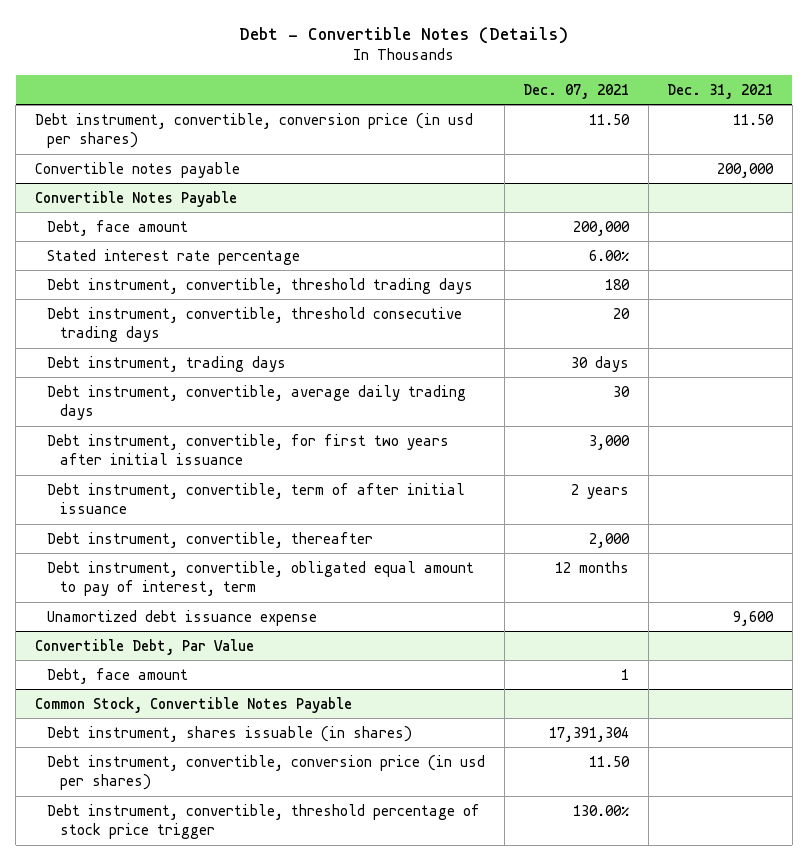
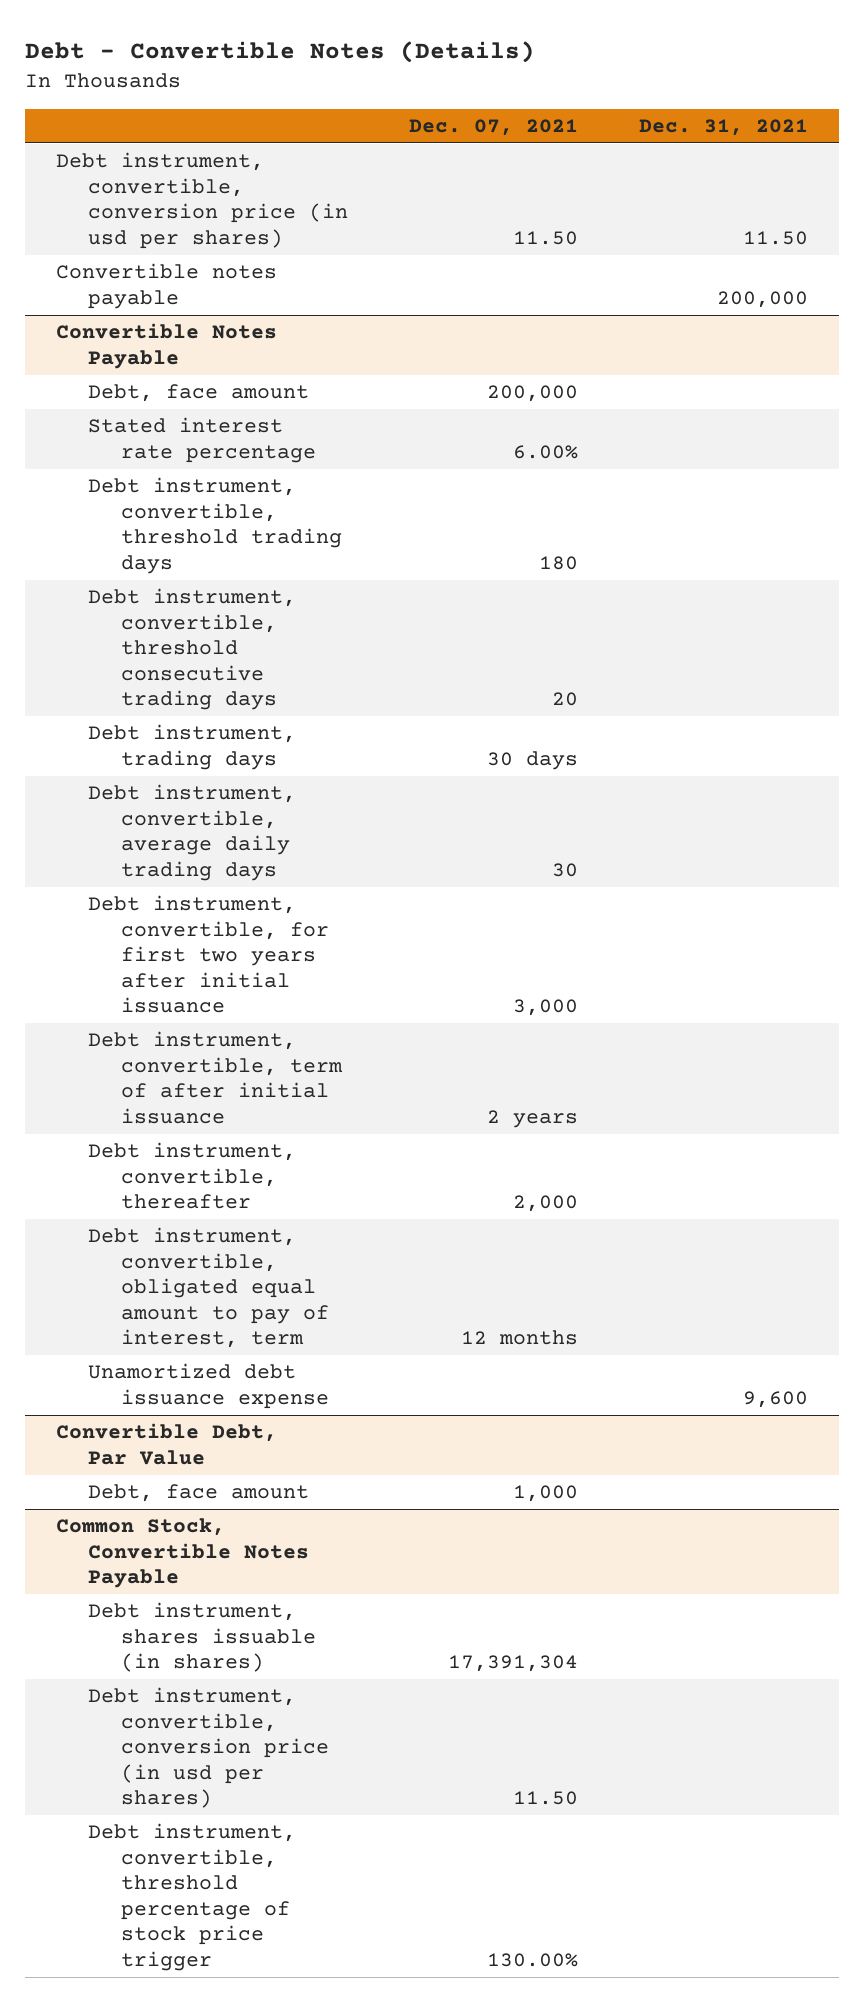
[621,668,630,680] 1 -> [513,1485,579,1503] 1,000

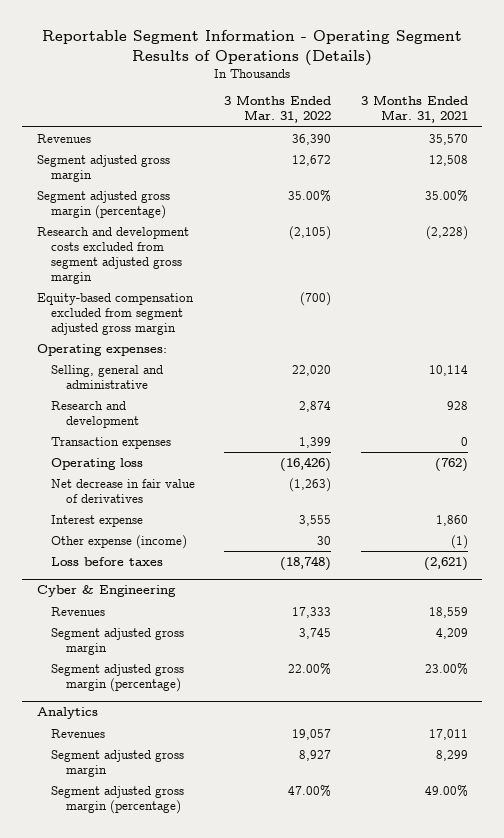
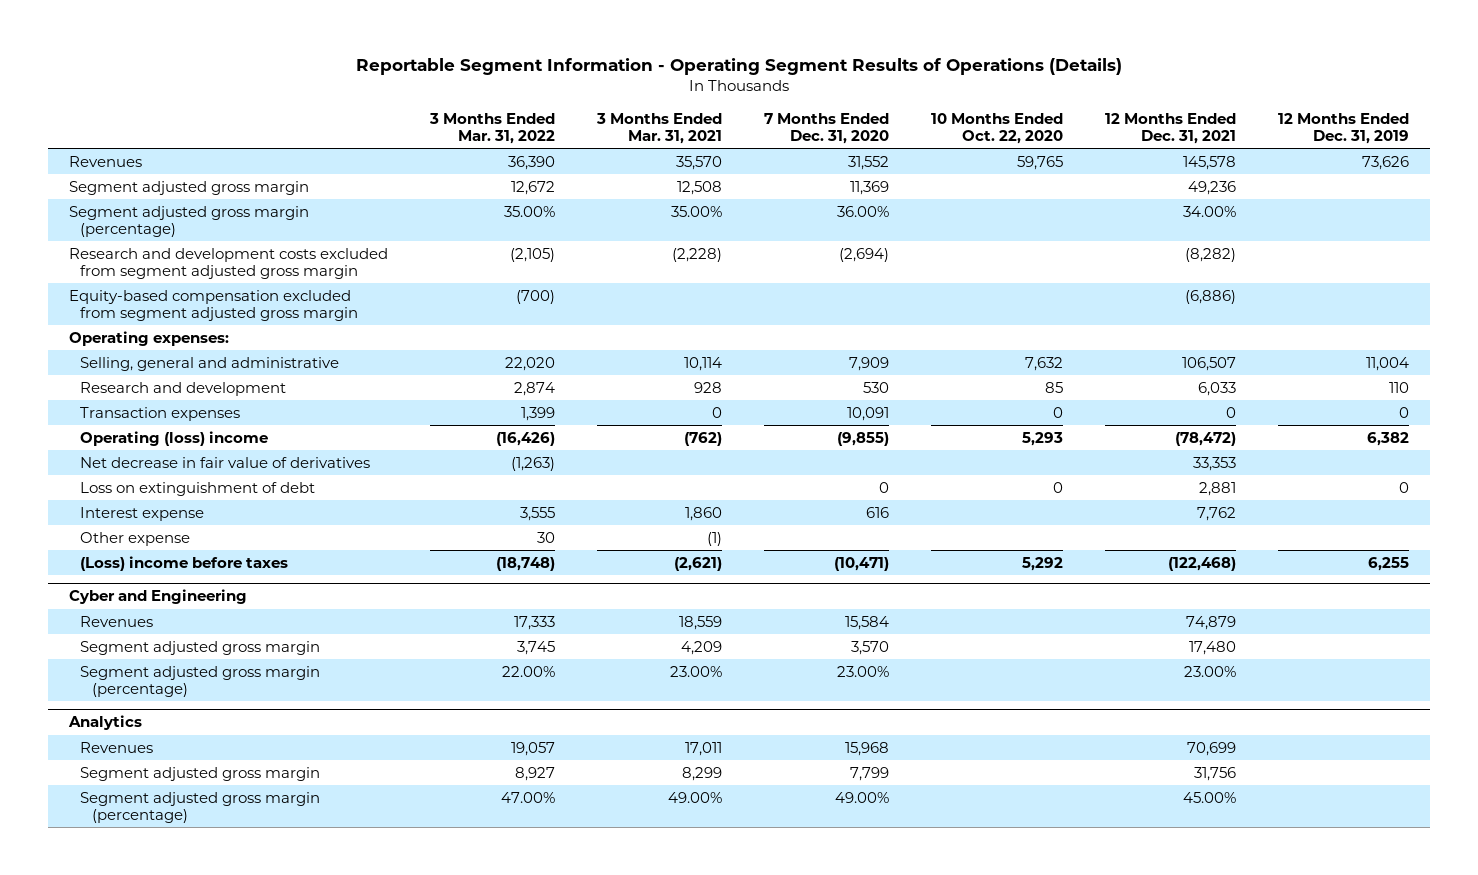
none -> [763,112,889,144] 7 Months Ended Dec. 31, 2020
none -> [930,112,1063,144] 10 Months Ended Oct. 22, 2020
none -> [1104,112,1236,144] 12 Months Ended Dec. 31, 2021
none -> [1277,112,1409,144] 12 Months Ended Dec. 31, 2019
[51,457,144,470] Operating loss -> [80,430,269,446] Operating (loss) income
none -> [80,481,316,496] Loss on extinguishment of debt
[51,534,188,549] Other expense (income) -> [80,531,191,546] Other expense
[51,556,164,566] Loss before taxes -> [80,555,289,571] (Loss) income before taxes
[36,585,176,598] Cyber & Engineering -> [68,589,247,605] Cyber and Engineering

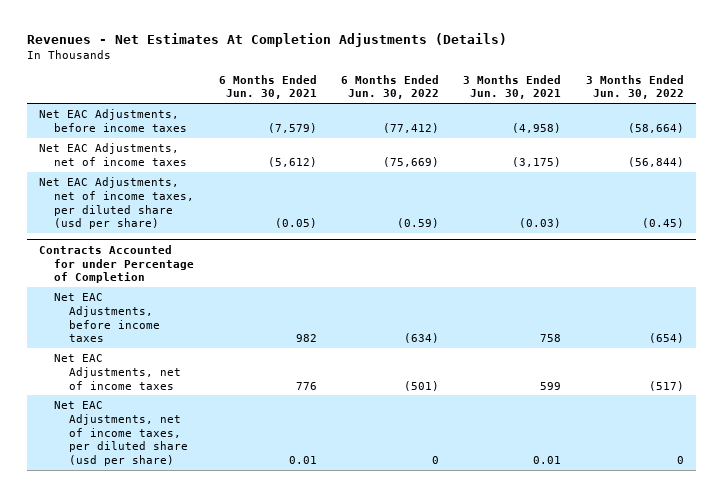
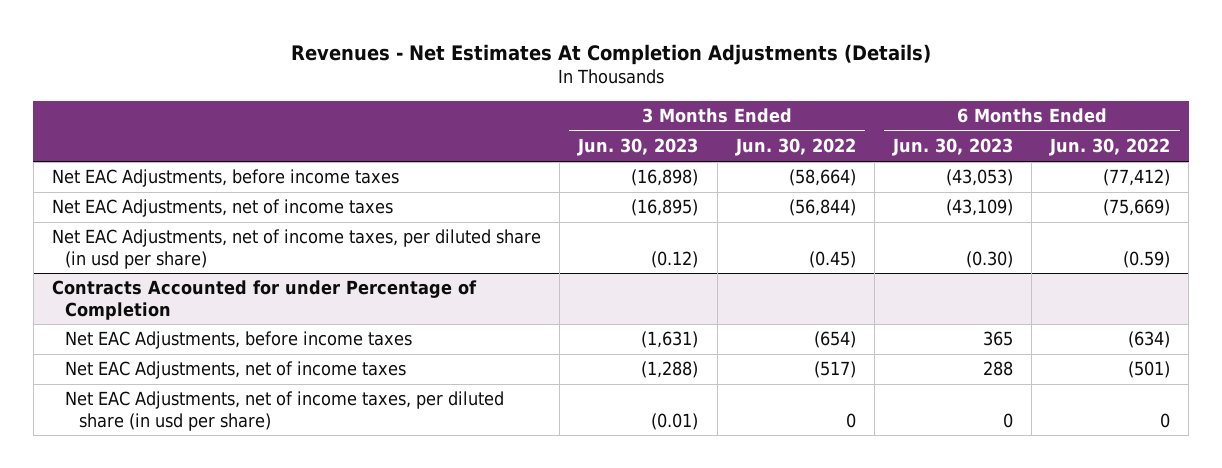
[218,74,317,100] 6 Months Ended Jun. 30, 2021 -> none
[463,74,562,100] 3 Months Ended Jun. 30, 2021 -> none
none -> [577,138,699,157] Jun. 30, 2023
none -> [891,138,1013,157] Jun. 30, 2023
[38,176,195,230] Net EAC Adjustments, net of income taxes, per diluted share (usd per share) -> [52,229,542,269] Net EAC Adjustments, net of income taxes, per diluted share (in usd per share)
[54,400,189,467] Net EAC Adjustments, net of income taxes, per diluted share (usd per share) -> [65,391,505,431] Net EAC Adjustments, net of income taxes, per diluted share (in usd per share)

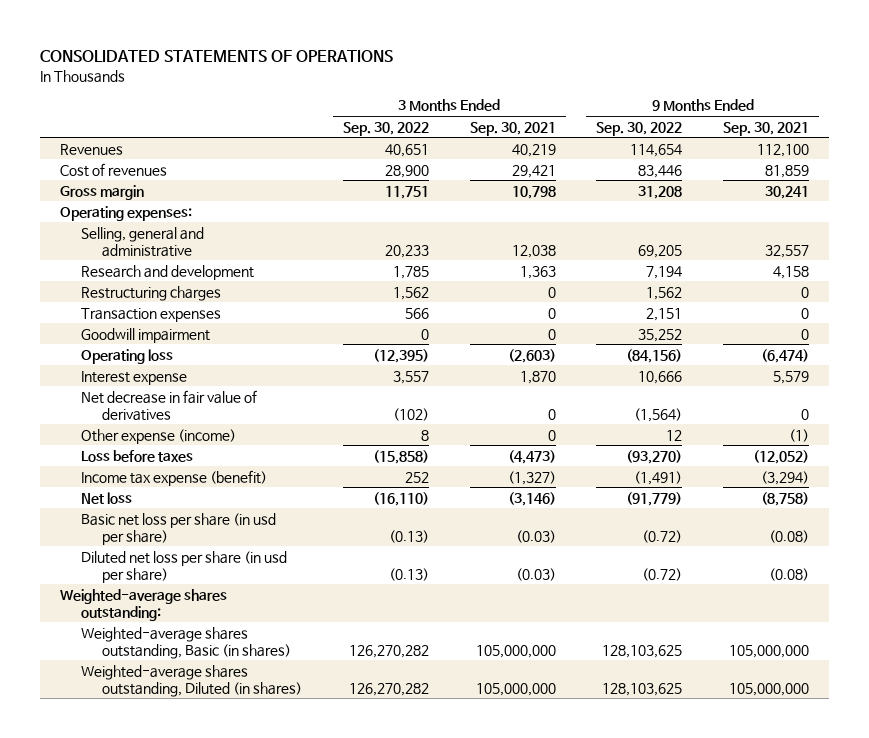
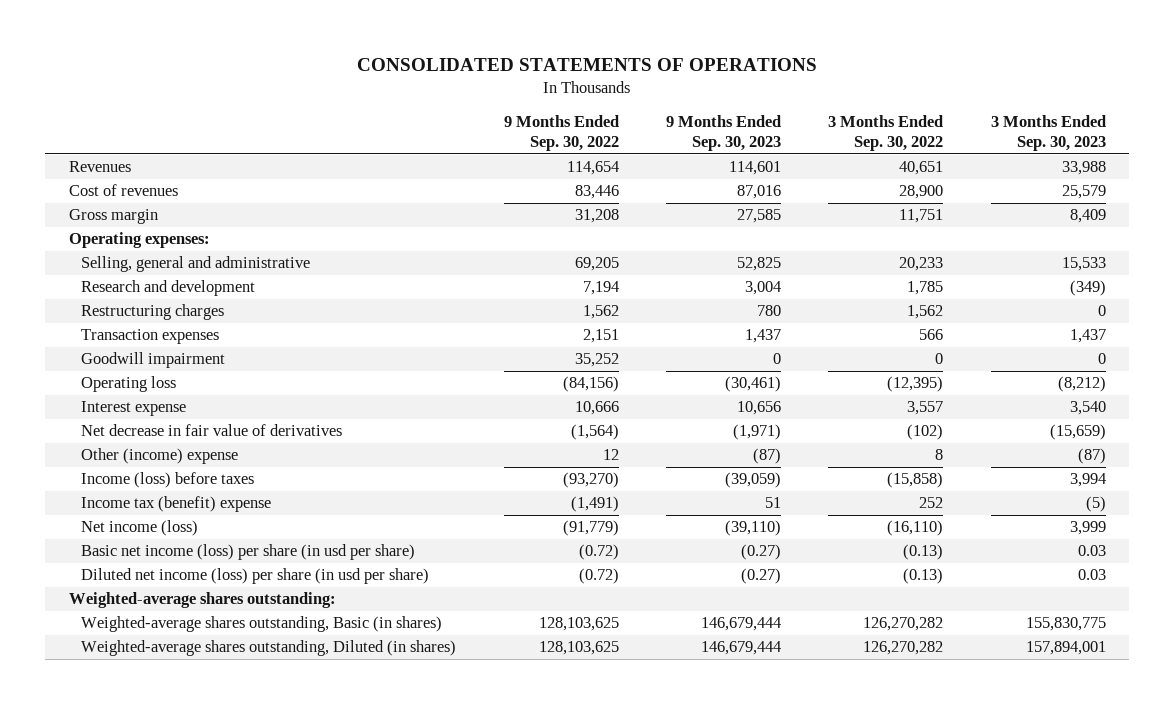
[469,121,556,136] Sep. 30, 2021 -> none
[722,121,809,136] Sep. 30, 2021 -> none
none -> [665,115,781,152] 9 Months Ended Sep. 30, 2023
none -> [990,115,1106,152] 3 Months Ended Sep. 30, 2023
[81,428,237,444] Other expense (income) -> [81,448,239,465] Other (income) expense
[81,449,194,462] Loss before taxes -> [81,472,255,489] Income (loss) before taxes
[81,469,268,486] Income tax expense (benefit) -> [81,496,272,513] Income tax (benefit) expense
[81,491,133,504] Net loss -> [81,520,199,537] Net income (loss)
[81,512,277,545] Basic net loss per share (in usd per share) -> [81,544,416,561] Basic net income (loss) per share (in usd per share)
[81,550,288,583] Diluted net loss per share (in usd per share) -> [81,568,430,585] Diluted net income (loss) per share (in usd per share)

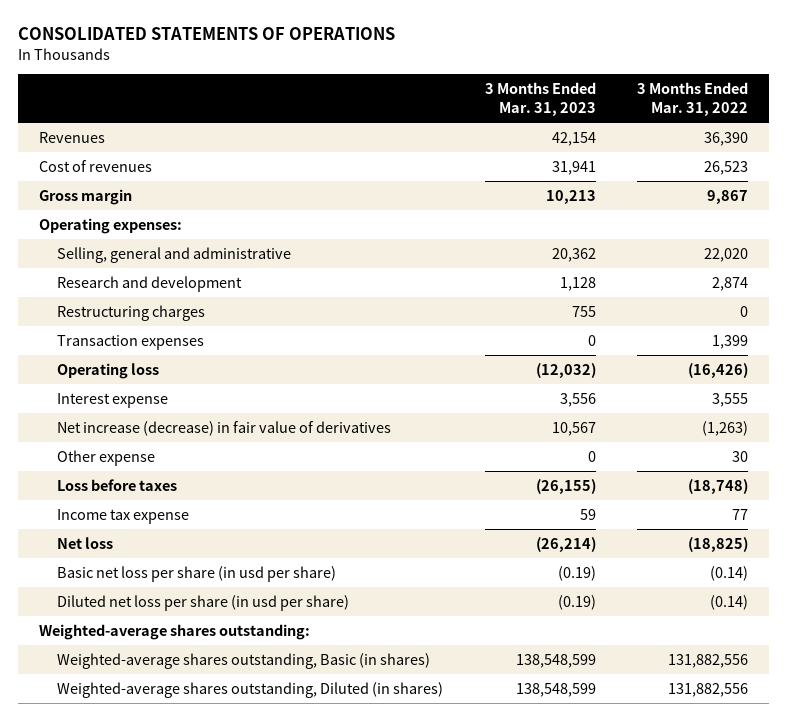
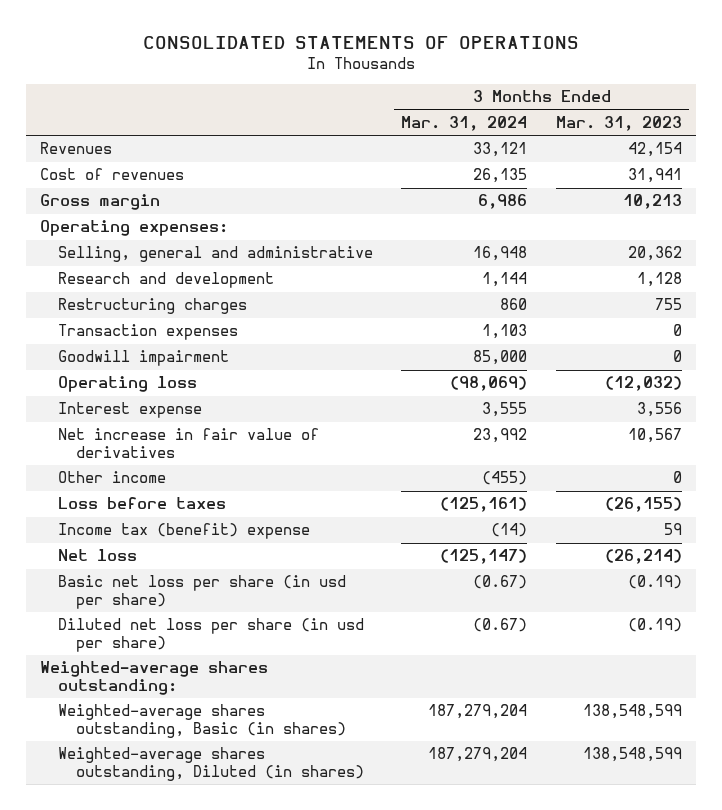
[637,82,749,116] 3 Months Ended Mar. 31, 2022 -> none
none -> [401,116,528,132] Mar. 31, 2024
none -> [58,350,230,367] Goodwill impairment
[56,421,391,437] Net increase (decrease) in fair value of derivatives -> [58,428,320,459] Net increase in fair value of derivatives
[56,450,155,467] Other expense -> [58,471,167,484] Other income
[56,509,189,525] Income tax expense -> [58,523,311,540] Income tax (benefit) expense

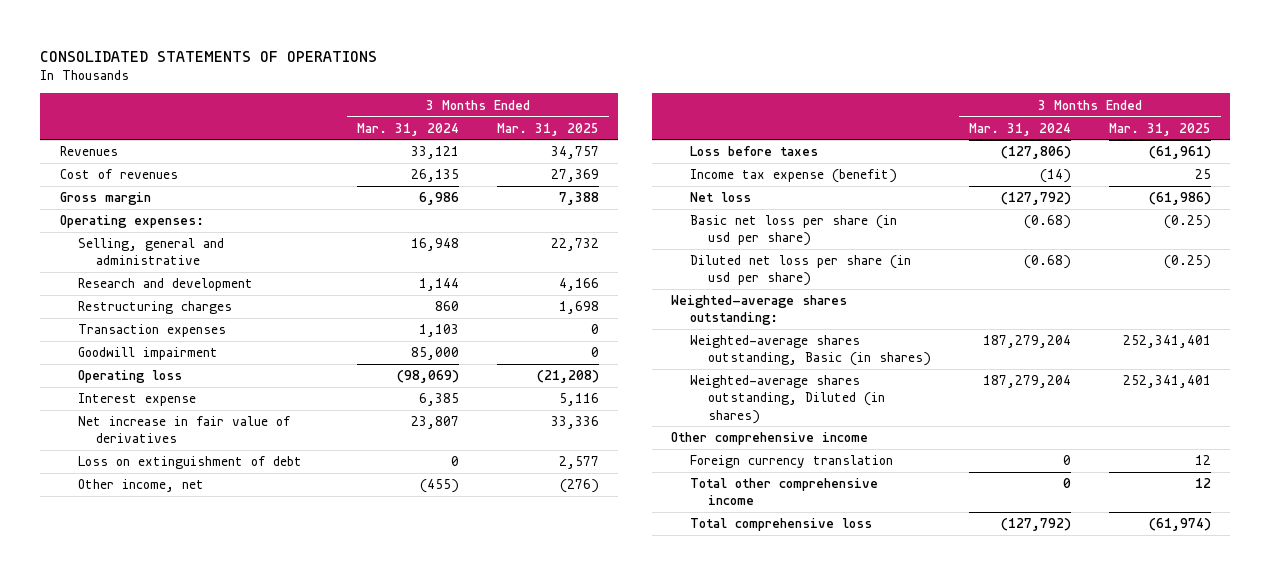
[555,116,682,132] Mar. 31, 2023 -> none
none -> [497,122,600,136] Mar. 31, 2025
[482,402,528,418] 3,555 -> [419,393,460,407] 6,385
[473,428,528,444] 23,992 -> [411,416,460,430] 23,807
none -> [77,456,302,470] Loss on extinguishment of debt
[58,471,167,484] Other income -> [77,479,204,493] Other income, net
[440,497,528,513] (125,161) -> [1000,146,1071,160] (127,806)
[58,523,311,540] Income tax (benefit) expense -> [689,169,897,184] Income tax expense (benefit)
[440,549,528,565] (125,147) -> [1000,192,1071,206] (127,792)
[473,575,528,590] (0.67) -> [1023,215,1071,230] (0.68)
[473,618,528,633] (0.67) -> [1023,255,1071,270] (0.68)
none -> [671,432,869,446] Other comprehensive income
none -> [689,455,893,469] Foreign currency translation
none -> [689,478,878,506] Total other comprehensive income
none -> [689,518,872,532] Total comprehensive loss

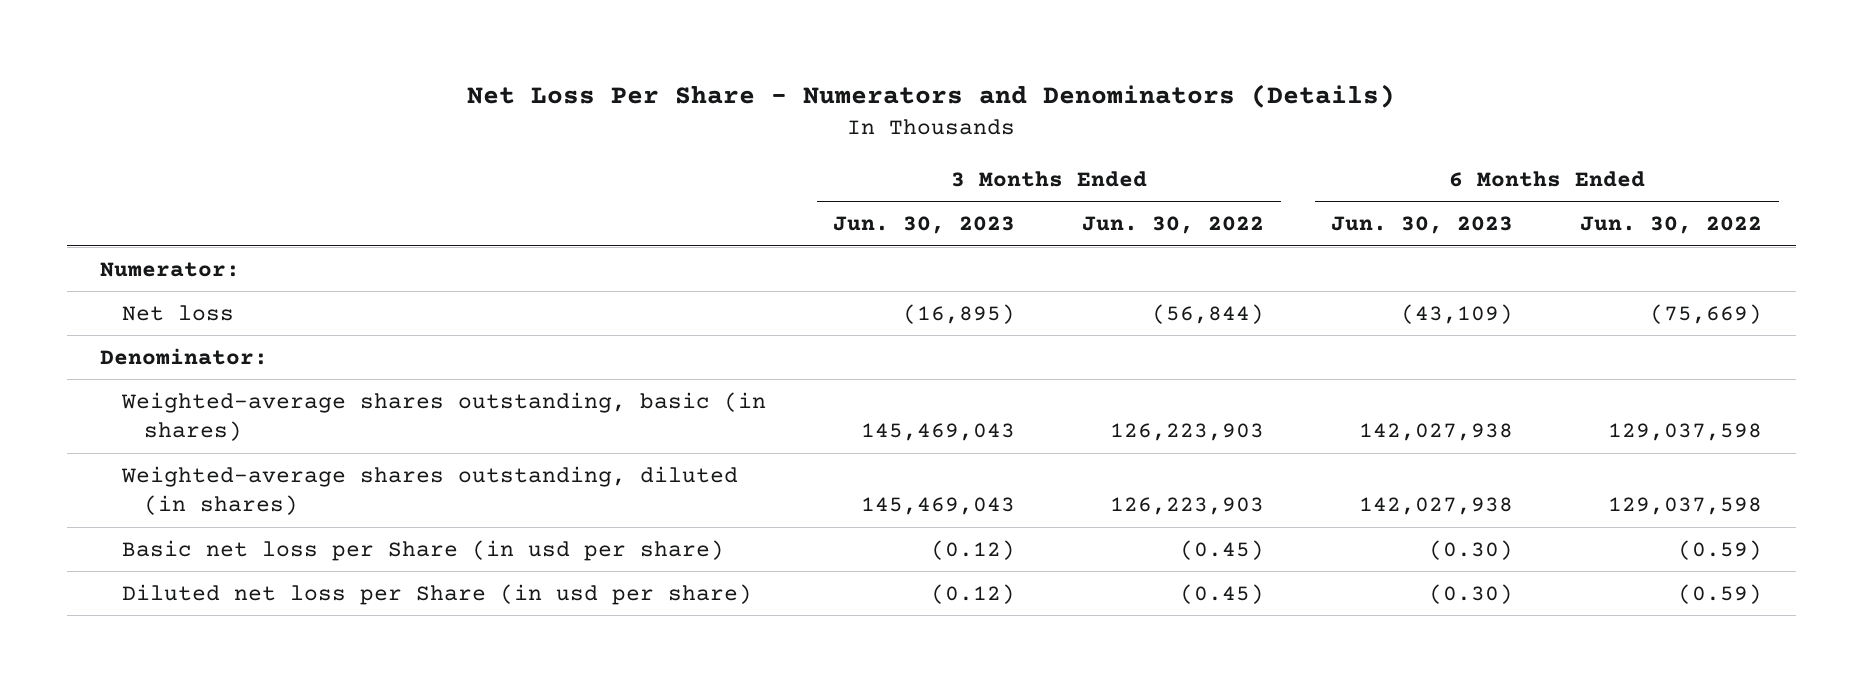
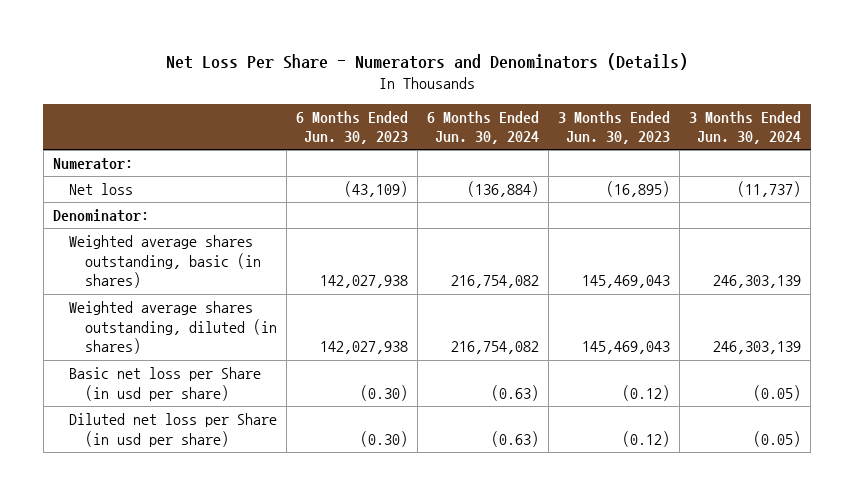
[1082,216,1265,235] Jun. 30, 2022 -> none
[1580,216,1763,235] Jun. 30, 2022 -> none
none -> [427,110,540,145] 6 Months Ended Jun. 30, 2024
none -> [689,110,802,145] 3 Months Ended Jun. 30, 2024
[121,391,767,442] Weighted-average shares outstanding, basic (in shares) -> [68,235,261,289] Weighted average shares outstanding, basic (in shares)
[121,465,739,516] Weighted-average shares outstanding, diluted (in shares) -> [68,301,277,355] Weighted average shares outstanding, diluted (in shares)

